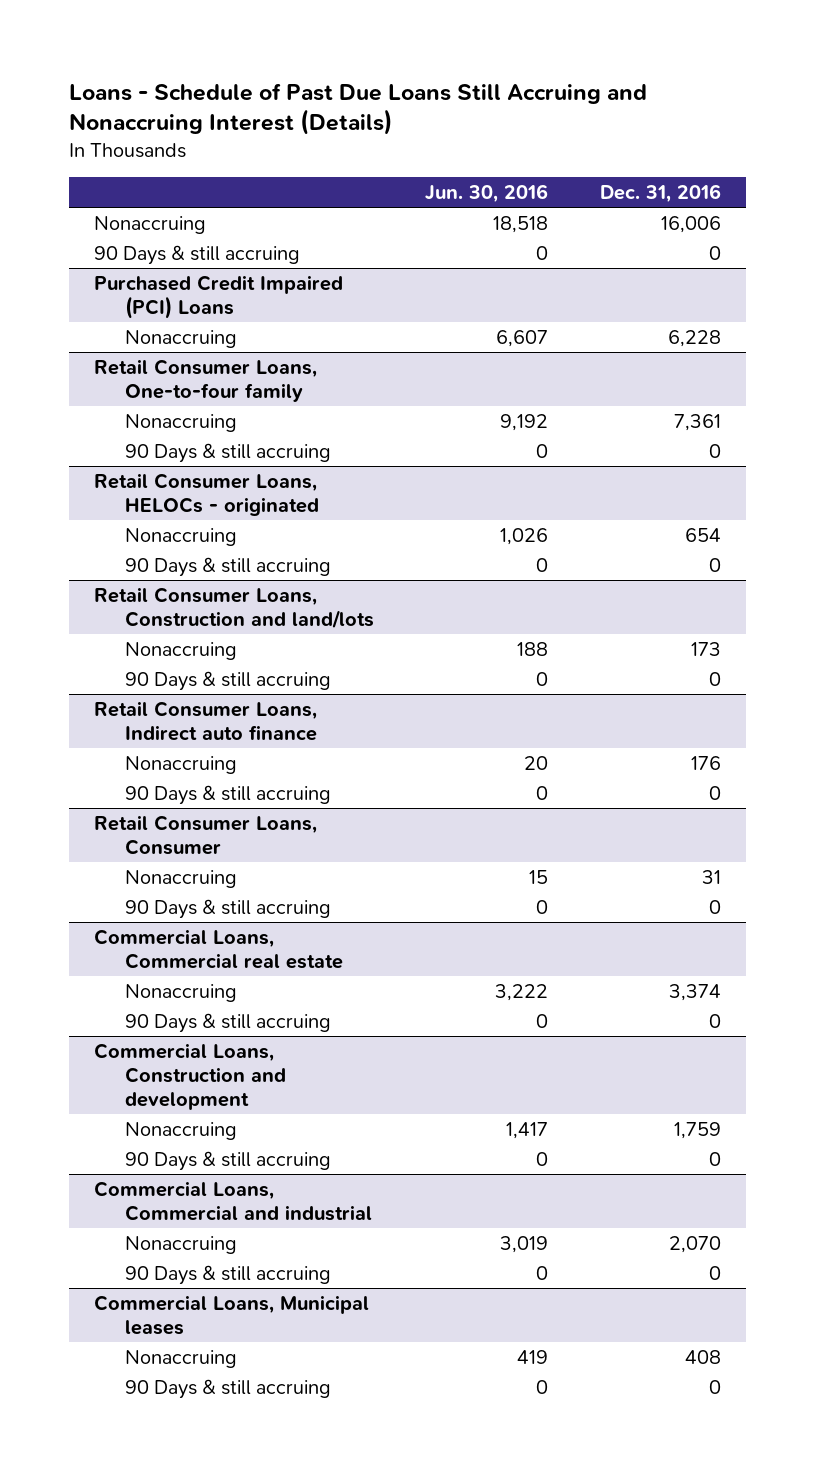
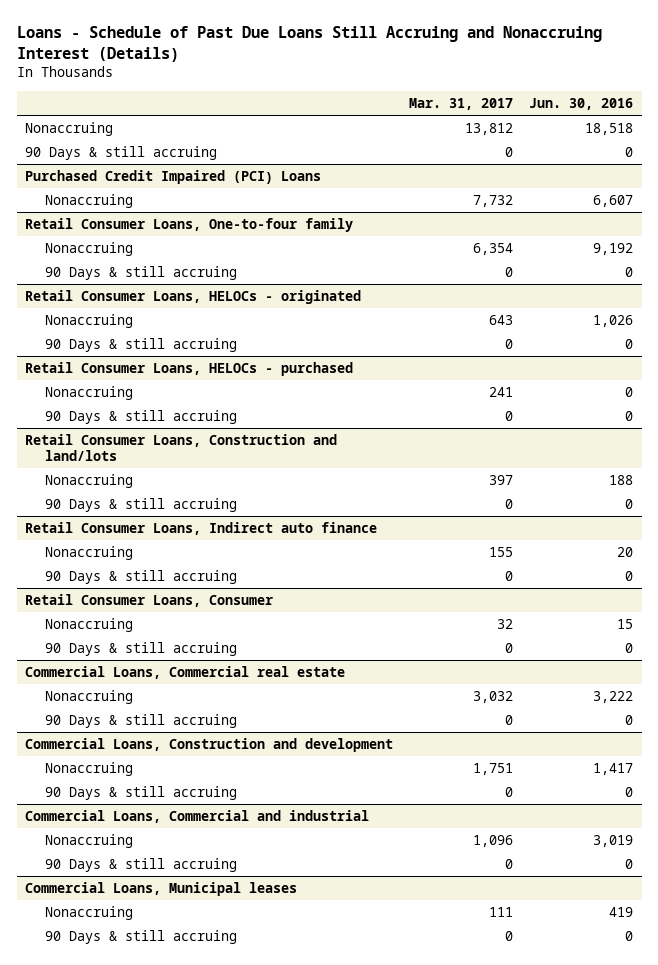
[599,183,721,203] Dec. 31, 2016 -> none
none -> [409,98,514,111] Mar. 31, 2017
none -> [24,361,353,376] Retail Consumer Loans, HELOCs - purchased
none -> [45,385,134,400] Nonaccruing
none -> [45,409,238,424] 90 Days & still accruing

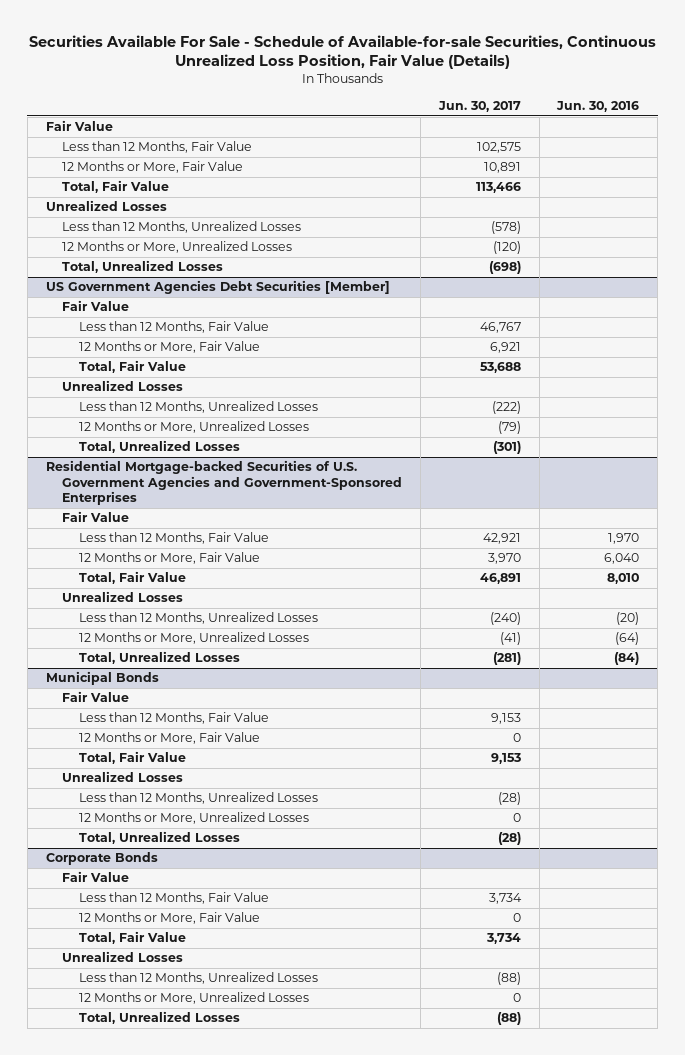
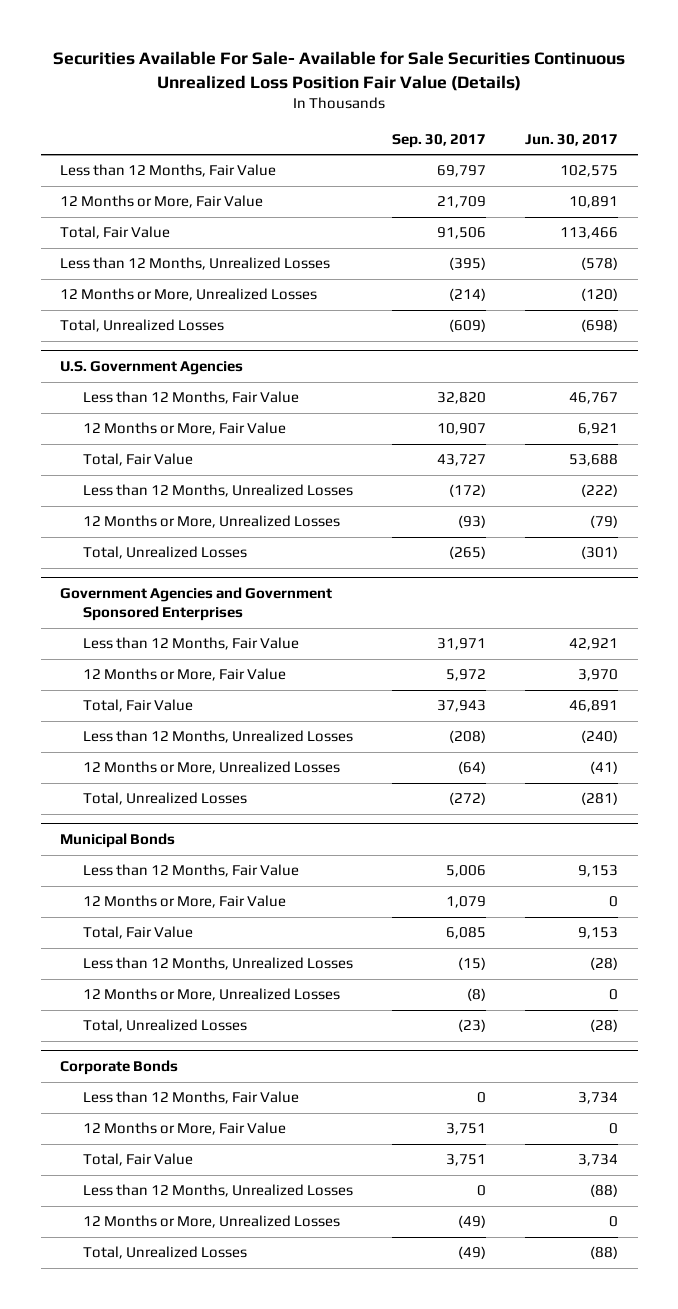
[28,34,656,70] Securities Available For Sale - Schedule of Available-for-sale Securities, Continuous Unrealized Loss Position, Fair Value (Details) -> [53,51,626,91] Securities Available For Sale- Available for Sale Securities Continuous Unrealized Loss Position Fair Value (Details)
[556,100,640,112] Jun. 30, 2016 -> none
none -> [392,133,487,148] Sep. 30, 2017
[45,120,113,132] Fair Value -> none
[45,200,167,212] Unrealized Losses -> none
[62,300,130,312] Fair Value -> none
[45,280,390,295] US Government Agencies Debt Securities [Member] -> [60,360,244,375] U.S. Government Agencies
[62,380,184,392] Unrealized Losses -> none
[62,511,130,523] Fair Value -> none
[45,460,403,505] Residential Mortgage-backed Securities of U.S. Government Agencies and Government-Sponsored Enterprises -> [60,586,333,622] Government Agencies and Government Sponsored Enterprises
[62,591,184,603] Unrealized Losses -> none
[62,691,130,703] Fair Value -> none
[62,771,184,783] Unrealized Losses -> none
[62,871,130,883] Fair Value -> none
[62,951,184,963] Unrealized Losses -> none

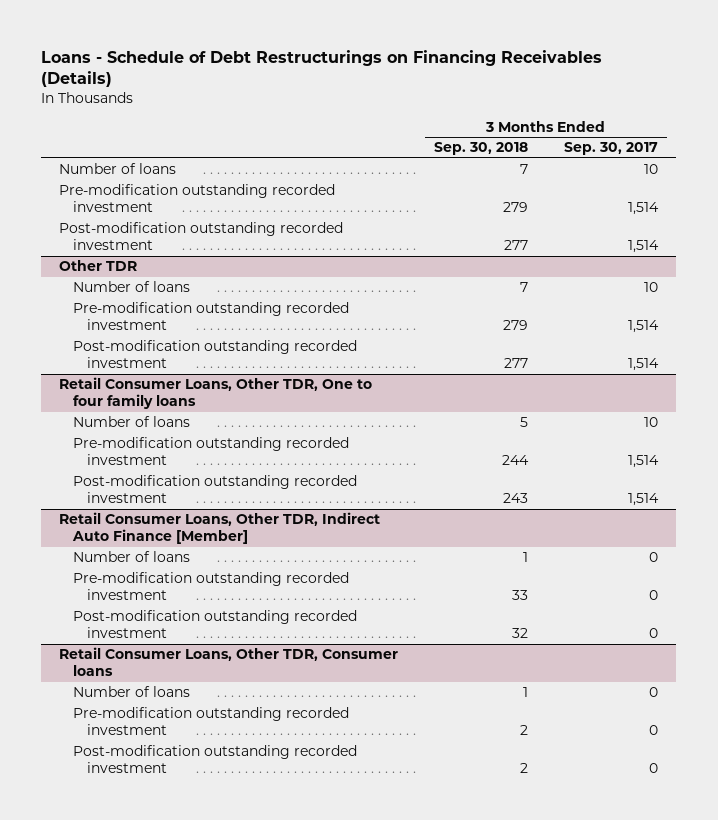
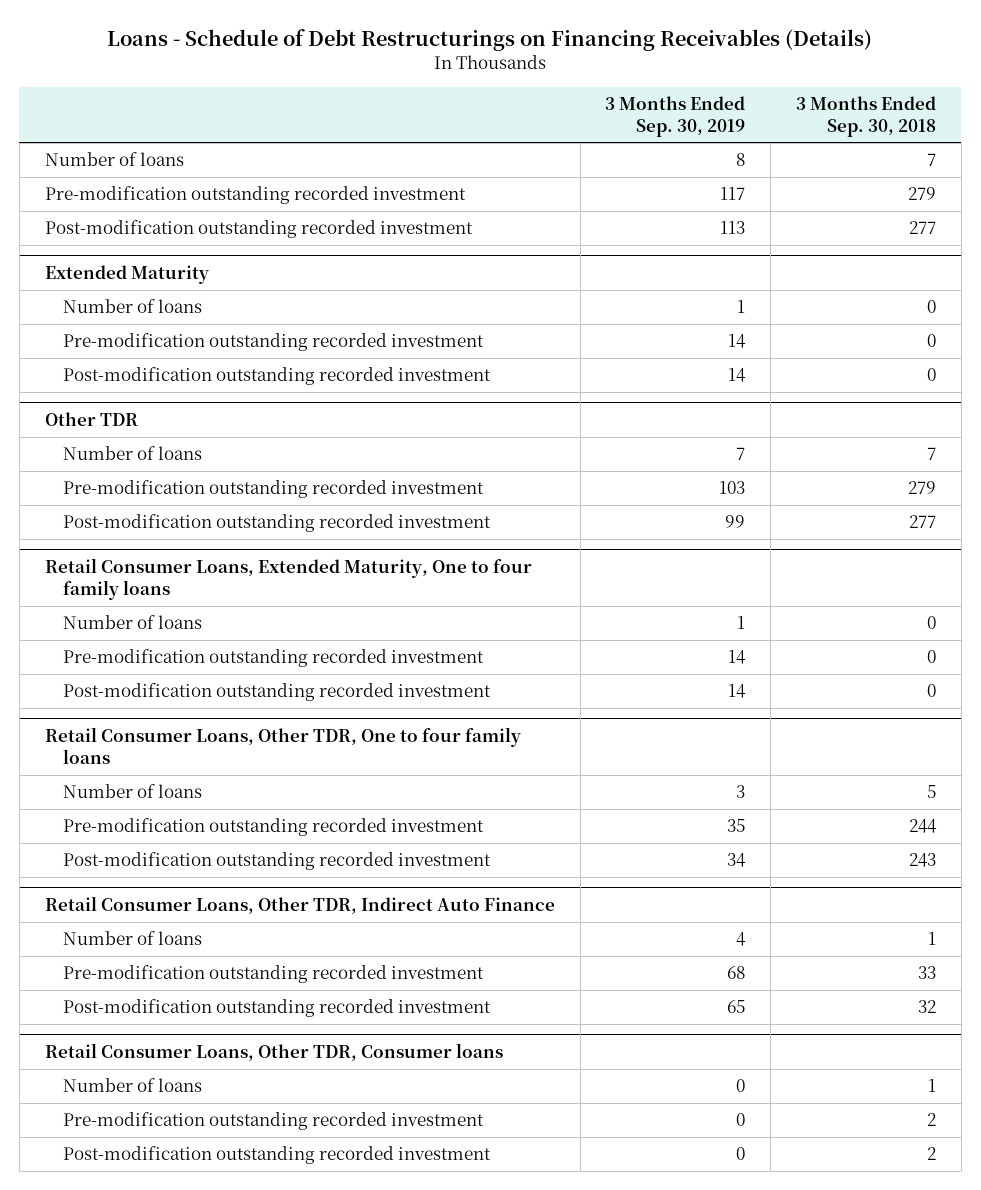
[564,142,659,156] Sep. 30, 2017 -> none
none -> [605,95,746,137] 3 Months Ended Sep. 30, 2019
none -> [44,265,209,285] Extended Maturity
none -> [62,299,202,314] Number of loans
none -> [62,333,484,352] Pre-modification outstanding recorded investment
none -> [62,367,491,386] Post-modification outstanding recorded investment
none -> [44,558,532,601] Retail Consumer Loans, Extended Maturity, One to four family loans
none -> [62,615,202,630] Number of loans
none -> [62,649,484,668] Pre-modification outstanding recorded investment
none -> [62,683,491,702] Post-modification outstanding recorded investment
[59,512,381,545] Retail Consumer Loans, Other TDR, Indirect Auto Finance [Member] -> [44,896,555,915] Retail Consumer Loans, Other TDR, Indirect Auto Finance

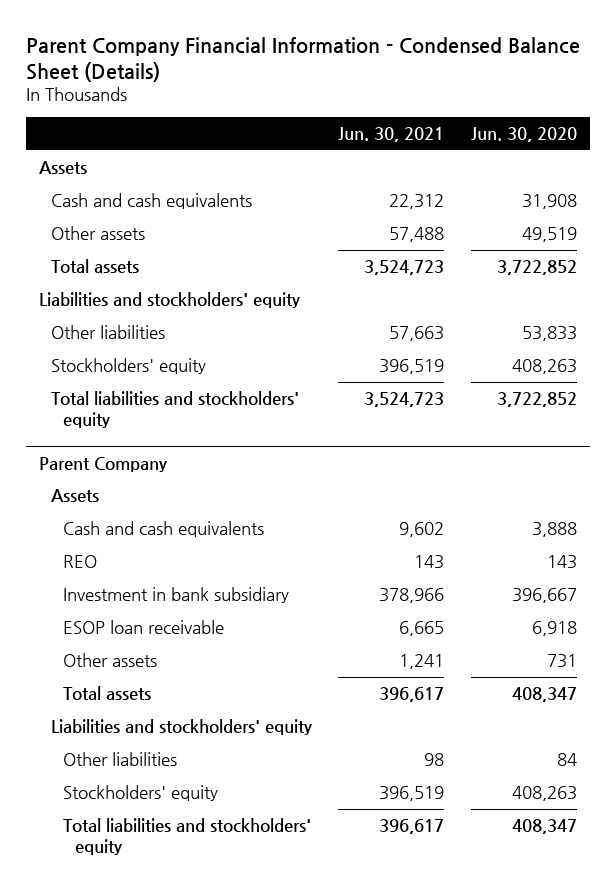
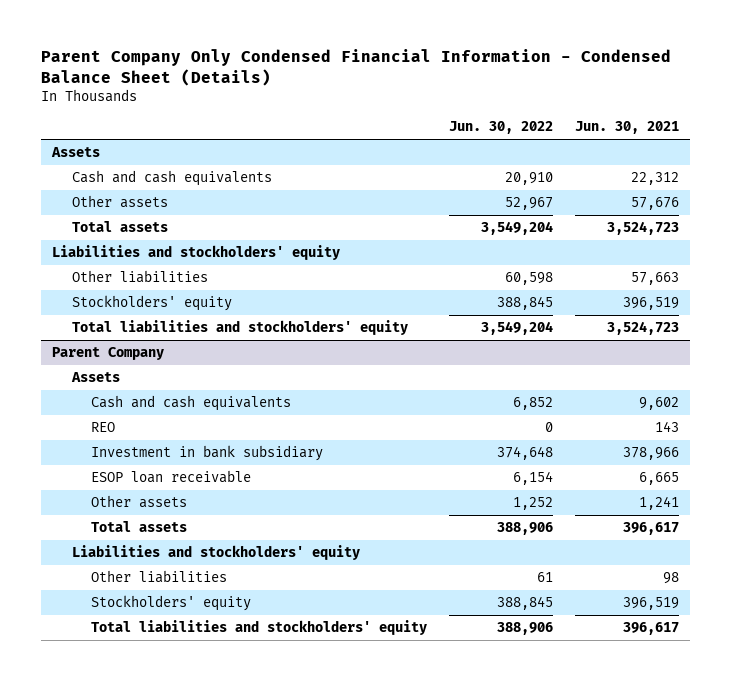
[25,36,580,82] Parent Company Financial Information - Condensed Balance Sheet (Details) -> [41,48,672,86] Parent Company Only Condensed Financial Information - Condensed Balance Sheet (Details)
[470,127,577,143] Jun. 30, 2020 -> none
none -> [449,121,554,135] Jun. 30, 2022
[389,227,445,243] 57,488 -> [631,197,680,211] 57,676

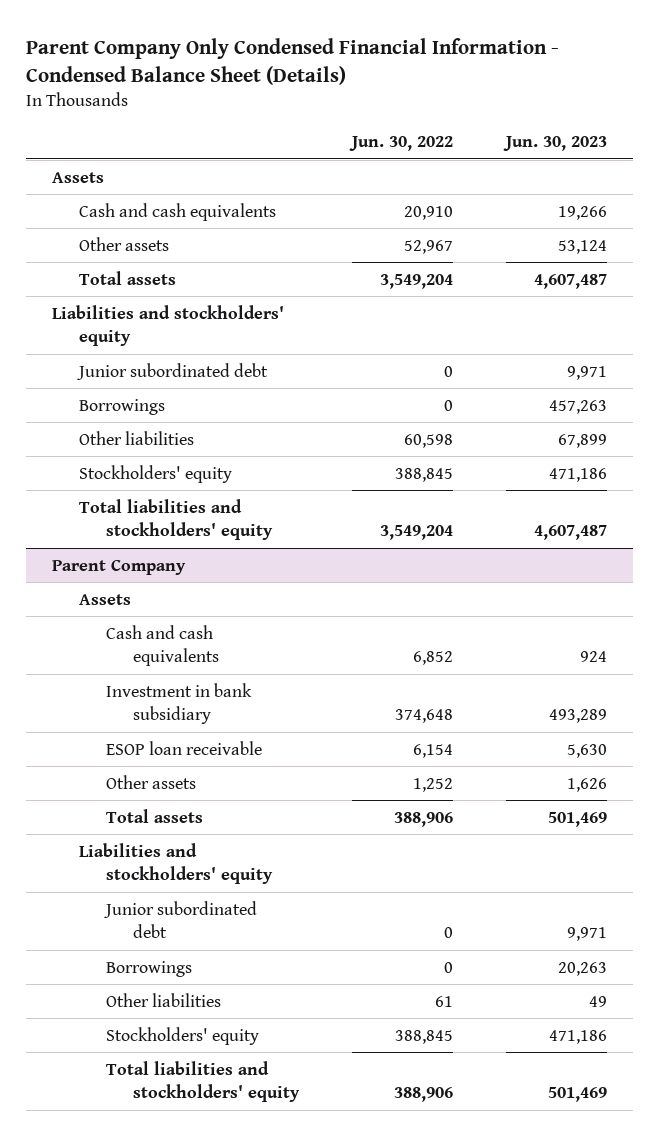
[575,121,680,135] Jun. 30, 2021 -> none
none -> [502,136,607,152] Jun. 30, 2023
none -> [77,362,269,380] Junior subordinated debt
none -> [79,398,166,415] Borrowings
[90,422,115,433] REO -> none
none -> [103,900,257,939] Junior subordinated debt
none -> [105,960,192,977] Borrowings

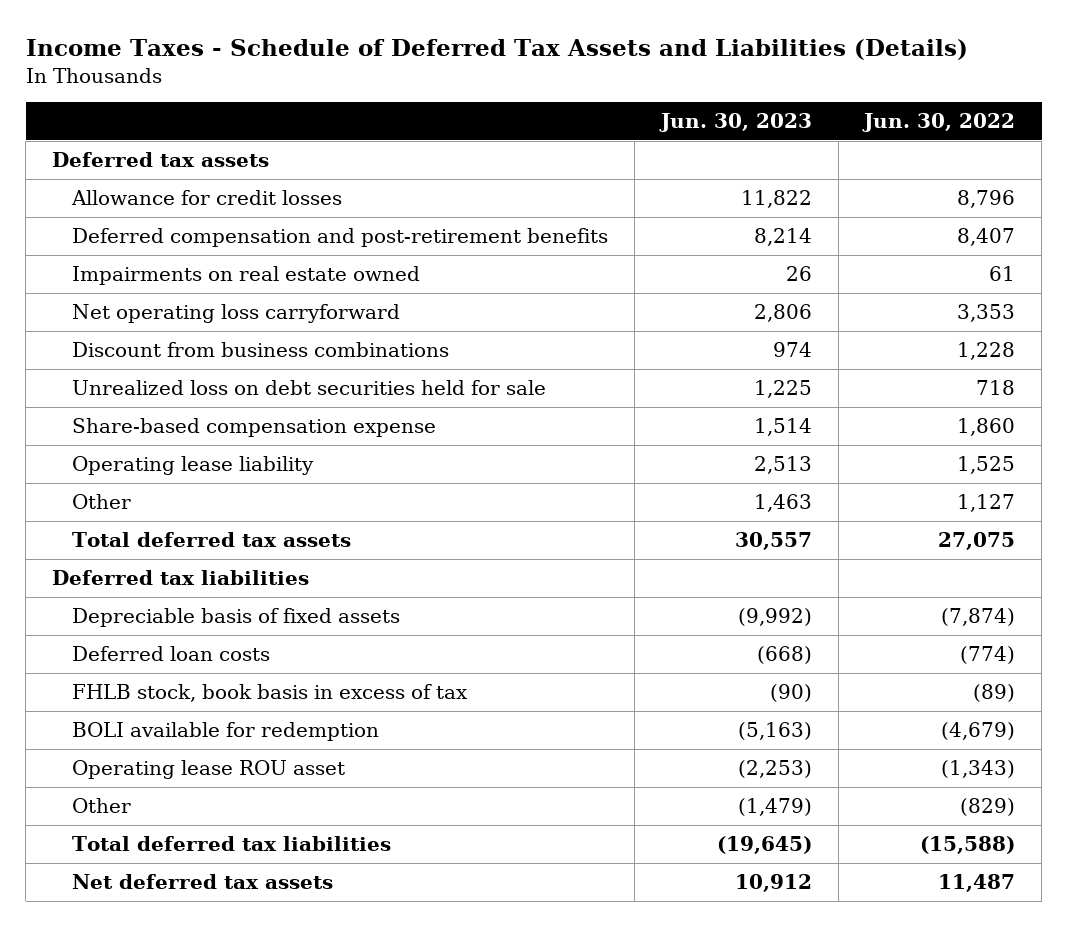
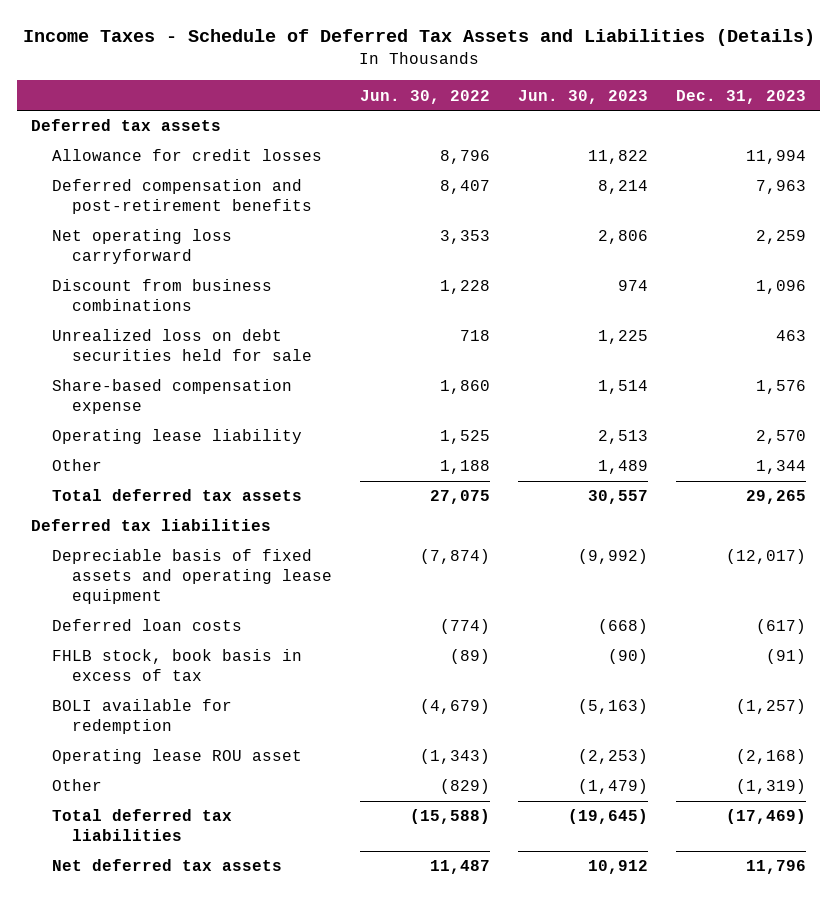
none -> [676,89,807,104] Dec. 31, 2023
[71,266,420,286] Impairments on real estate owned -> none
[753,494,812,513] 1,463 -> [598,460,649,475] 1,489
[957,494,1016,513] 1,127 -> [440,460,491,475] 1,188
[71,608,400,628] Depreciable basis of fixed assets -> [51,549,333,604] Depreciable basis of fixed assets and operating lease equipment

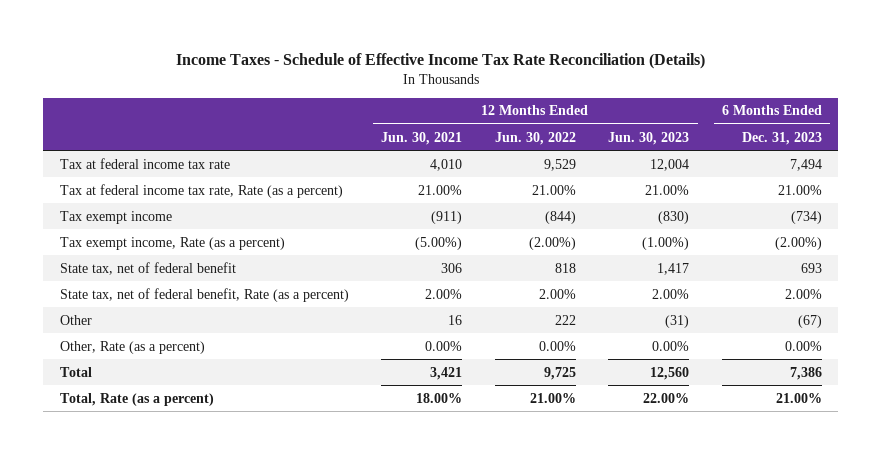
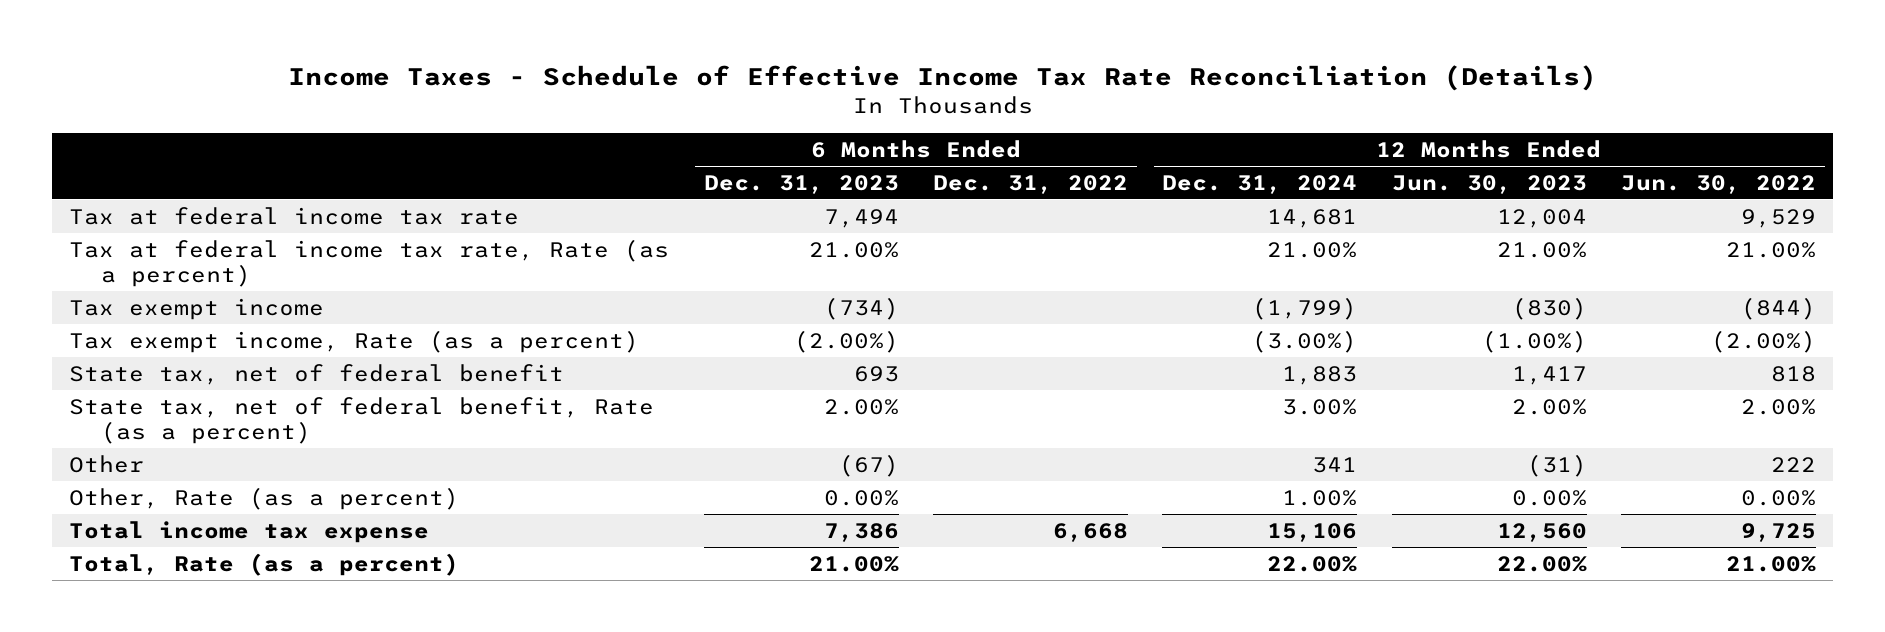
[381,131,463,145] Jun. 30, 2021 -> none
none -> [933,174,1129,194] Dec. 31, 2022
none -> [1162,174,1358,194] Dec. 31, 2024
[59,366,92,377] Total -> [69,520,430,543] Total income tax expense

